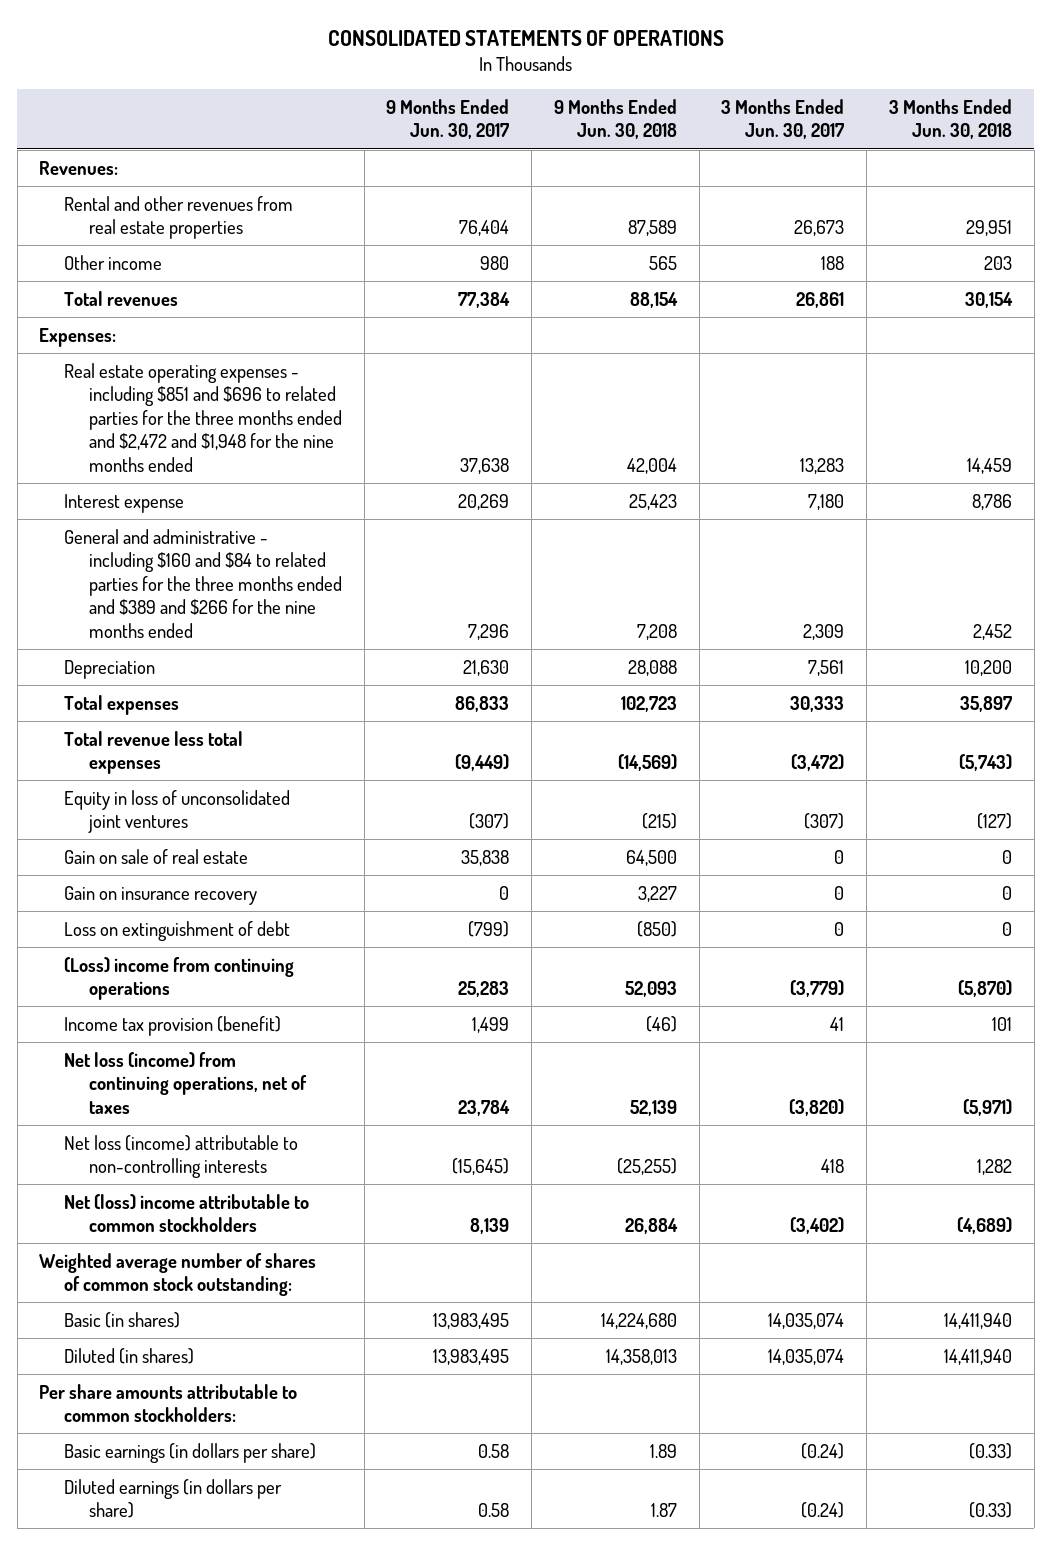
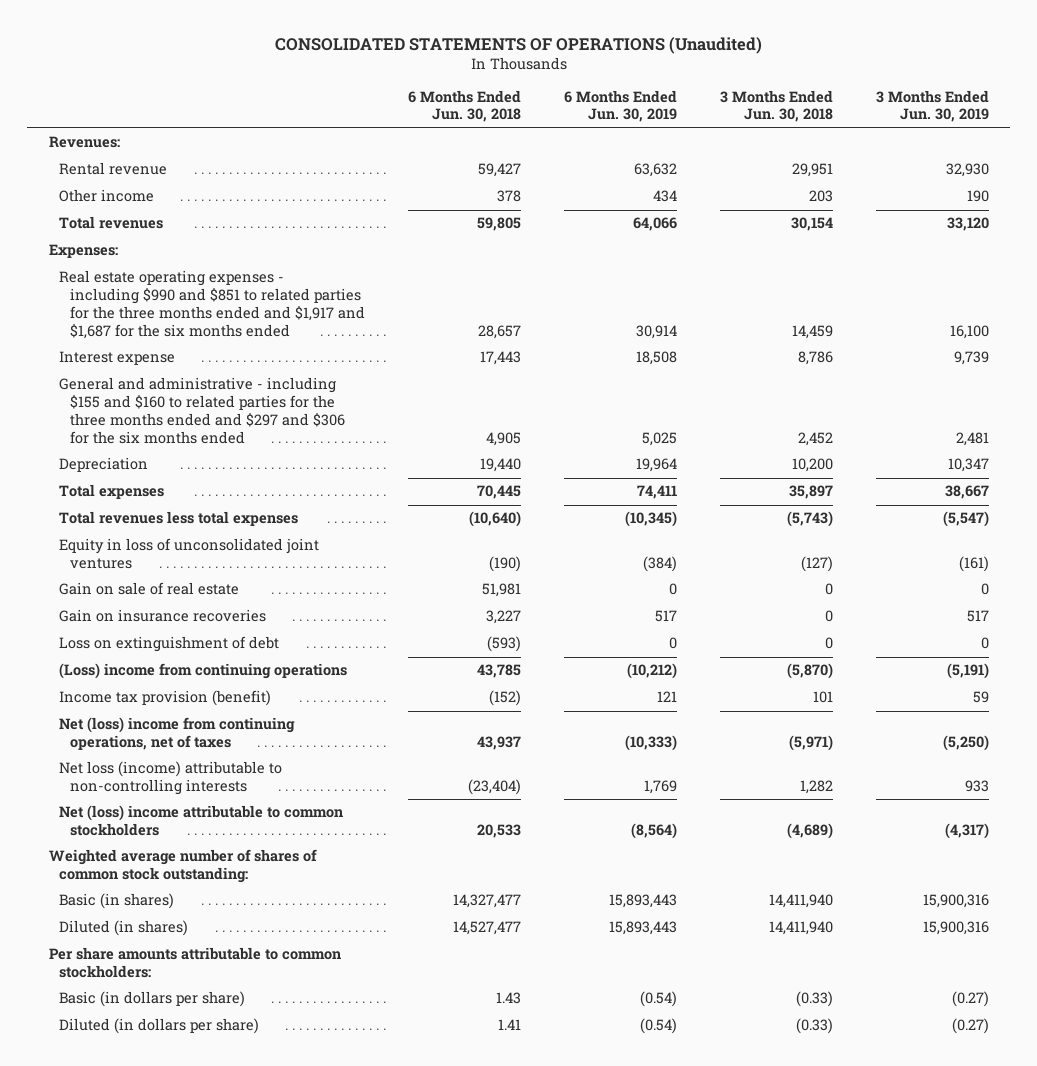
[327,29,724,46] CONSOLIDATED STATEMENTS OF OPERATIONS -> [274,36,762,54] CONSOLIDATED STATEMENTS OF OPERATIONS (Unaudited)
[386,98,510,140] 9 Months Ended Jun. 30, 2017 -> none
[553,98,677,140] 9 Months Ended Jun. 30, 2018 -> none
[721,98,845,140] 3 Months Ended Jun. 30, 2017 -> none
none -> [407,89,521,123] 6 Months Ended Jun. 30, 2018
none -> [563,89,677,123] 6 Months Ended Jun. 30, 2019
none -> [875,89,989,123] 3 Months Ended Jun. 30, 2019
[64,195,294,240] Rental and other revenues from real estate properties -> [59,162,168,176] Rental revenue
[64,362,342,472] Real estate operating expenses - including $851 and $696 to related parties for the three months ended and $2,472 and $1,948 for the nine months ended -> [59,270,365,339] Real estate operating expenses - including $990 and $851 to related parties for the three months ended and $1,917 and $1,687 for the six months ended
[64,528,342,638] General and administrative - including $160 and $84 to related parties for the three months ended and $389 and $266 for the nine months ended -> [59,377,345,444] General and administrative - including $155 and $160 to related parties for the three months ended and $297 and $306 for the six months ended
[64,730,244,775] Total revenue less total expenses -> [59,511,299,527] Total revenues less total expenses
[64,885,258,905] Gain on insurance recovery -> [59,609,267,623] Gain on insurance recoveries
[64,1051,307,1114] Net loss (income) from continuing operations, net of taxes -> [59,717,296,751] Net (loss) income from continuing operations, net of taxes
[64,1442,317,1463] Basic earnings (in dollars per share) -> [59,991,246,1008] Basic (in dollars per share)
[64,1478,283,1519] Diluted earnings (in dollars per share) -> [59,1018,260,1035] Diluted (in dollars per share)

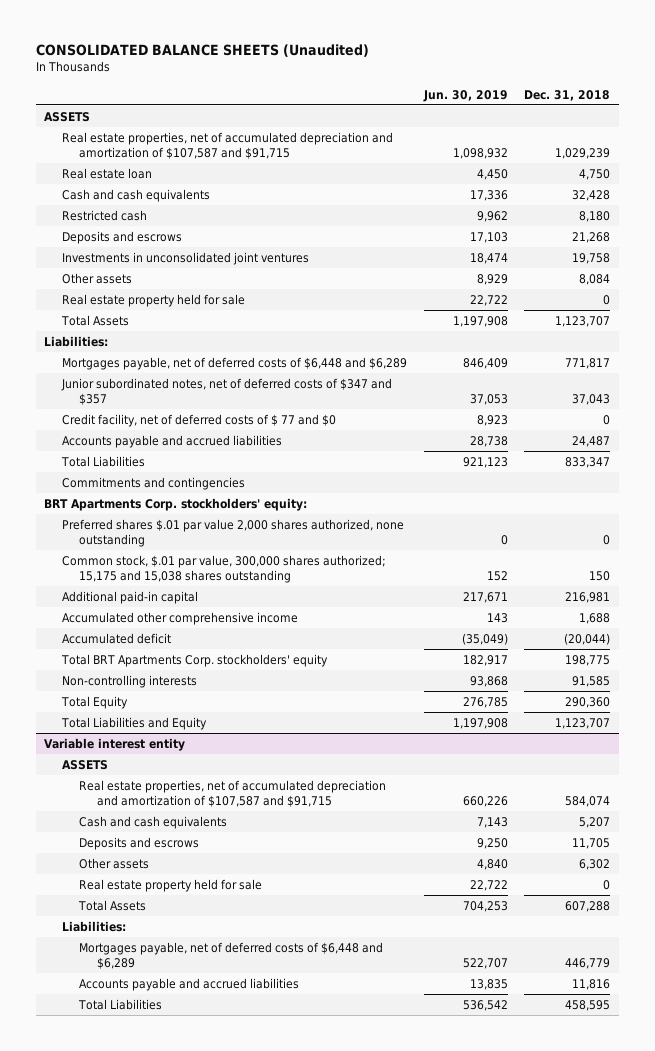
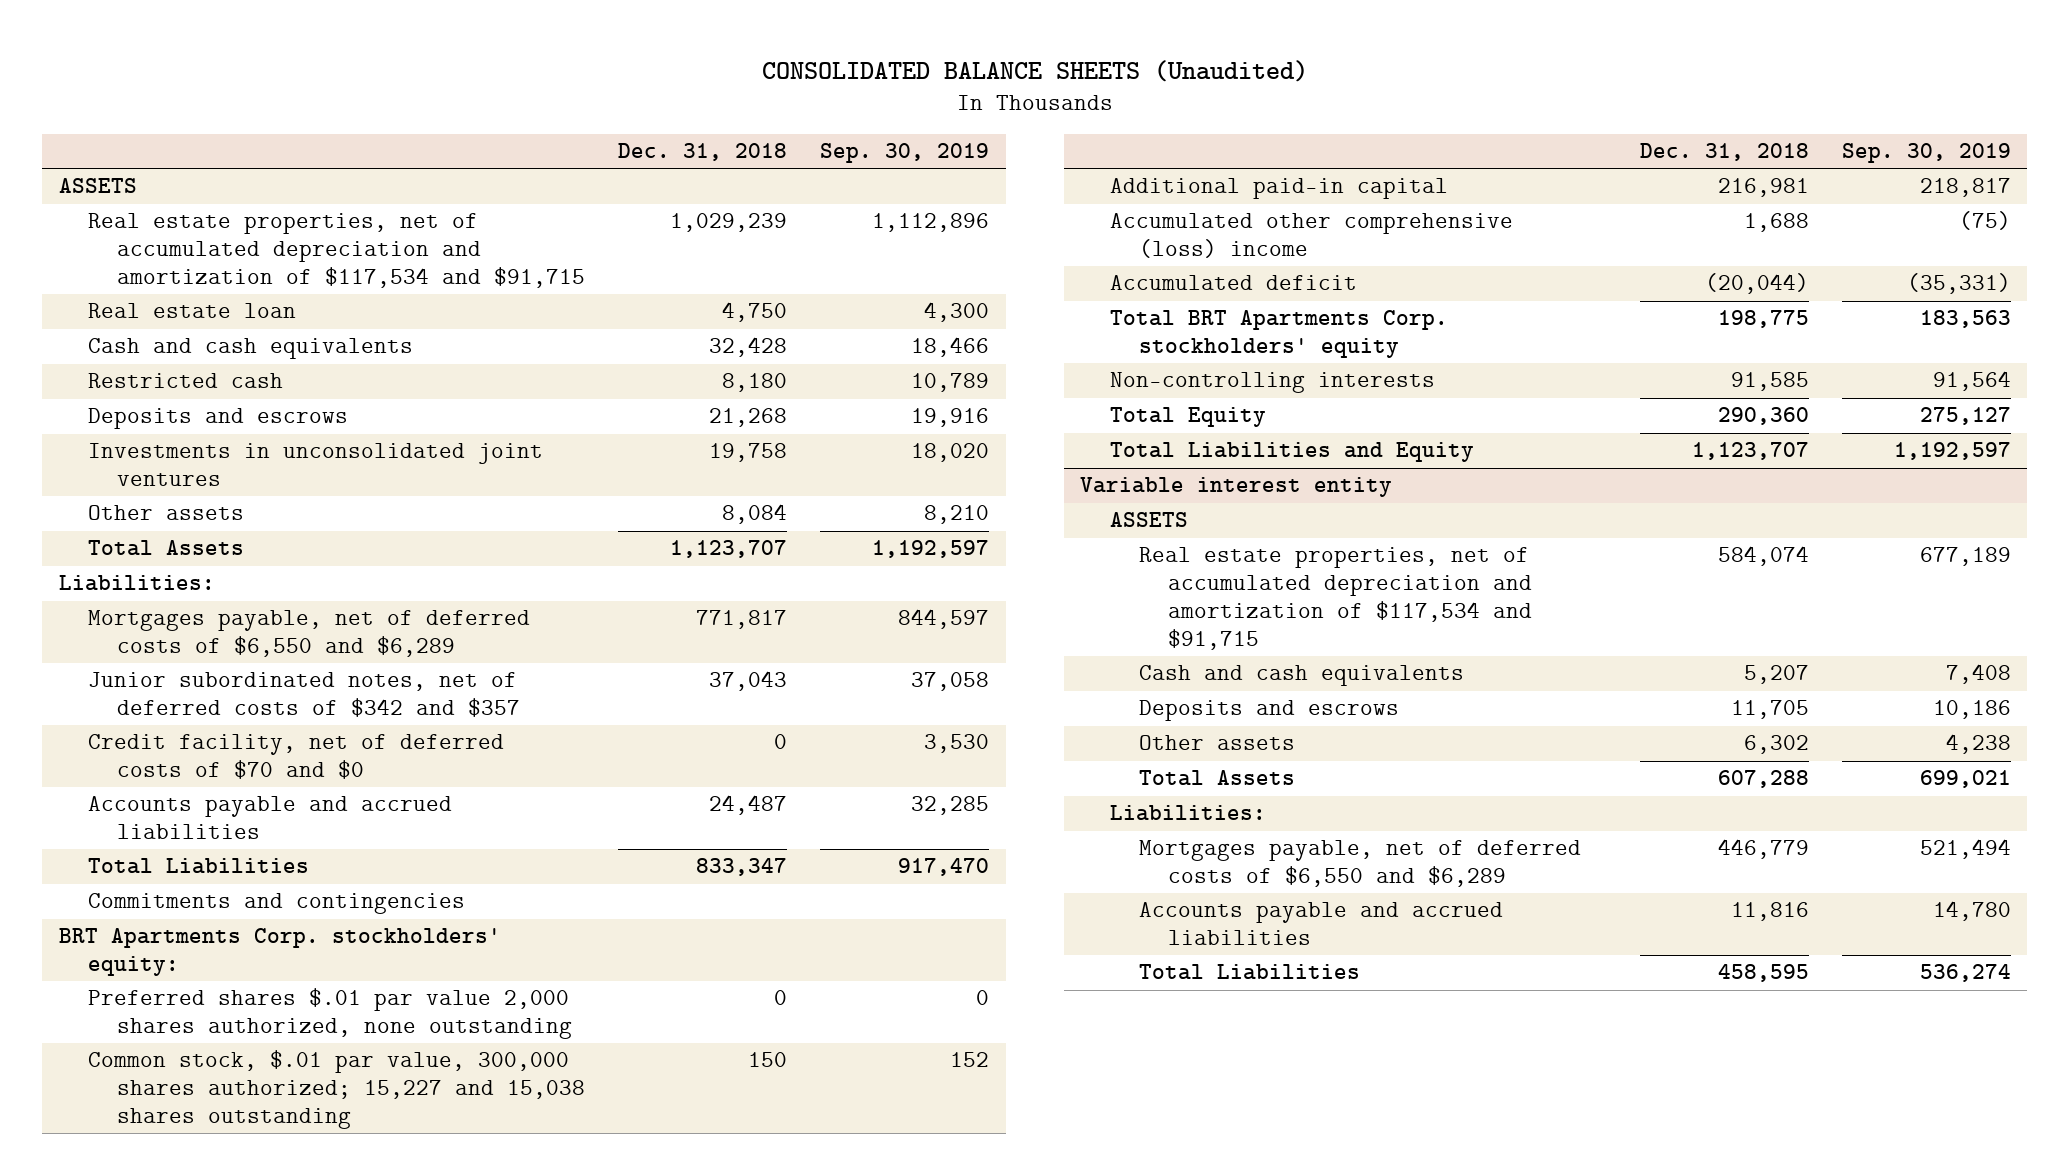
[422,89,508,102] Jun. 30, 2019 -> none
none -> [820,142,990,163] Sep. 30, 2019
[61,132,393,160] Real estate properties, net of accumulated depreciation and amortization of $107,587 and $91,715 -> [87,213,586,289] Real estate properties, net of accumulated depreciation and amortization of $117,534 and $91,715
[61,294,245,308] Real estate property held for sale -> none
[61,357,407,371] Mortgages payable, net of deferred costs of $6,448 and $6,289 -> [87,610,530,658] Mortgages payable, net of deferred costs of $6,550 and $6,289
[60,378,392,406] Junior subordinated notes, net of deferred costs of $347 and $357 -> [87,672,521,718] Junior subordinated notes, net of deferred costs of $342 and $357
[61,414,336,428] Credit facility, net of deferred costs of $ 77 and $0 -> [87,734,504,780] Credit facility, net of deferred costs of $70 and $0
[61,555,386,584] Common stock, $.01 par value, 300,000 shares authorized; 15,175 and 15,038 shares outstanding -> [87,1050,586,1130] Common stock, $.01 par value, 300,000 shares authorized; 15,227 and 15,038 shares outstanding
[61,612,298,626] Accumulated other comprehensive income -> [1109,213,1513,259] Accumulated other comprehensive (loss) income
[79,780,387,808] Real estate properties, net of accumulated depreciation and amortization of $107,587 and $91,715 -> [1138,547,1532,651] Real estate properties, net of accumulated depreciation and amortization of $117,534 and $91,715
[79,879,263,893] Real estate property held for sale -> none
[79,942,384,970] Mortgages payable, net of deferred costs of $6,448 and $6,289 -> [1138,840,1581,888] Mortgages payable, net of deferred costs of $6,550 and $6,289

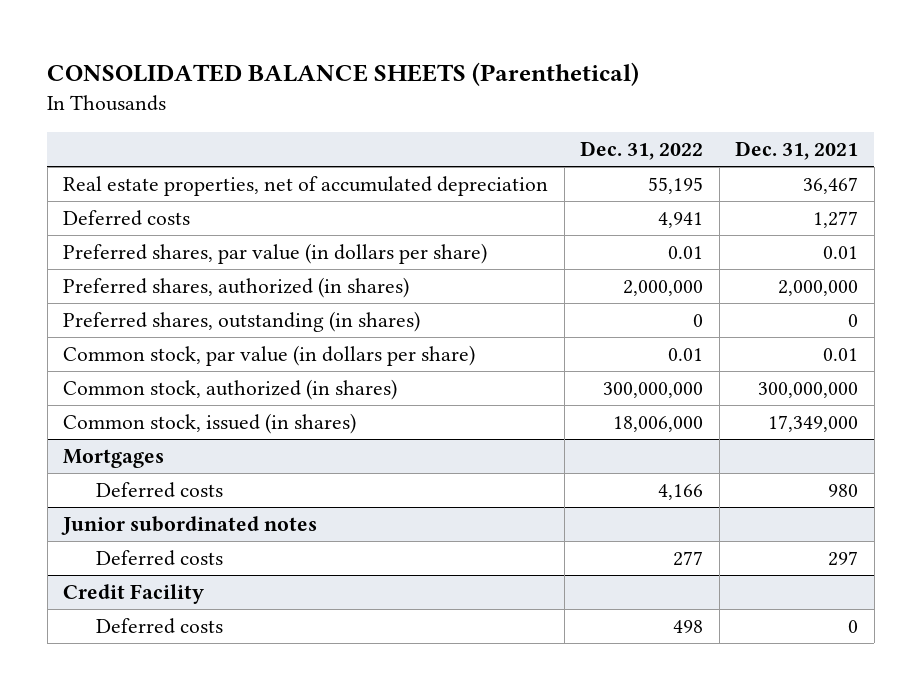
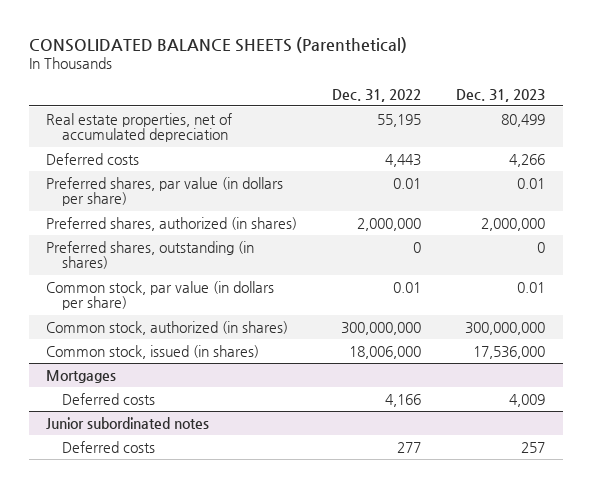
[735,141,859,161] Dec. 31, 2021 -> none
none -> [456,88,546,102] Dec. 31, 2023
[658,212,704,229] 4,941 -> [385,153,422,167] 4,443
[63,584,205,605] Credit Facility -> none
[96,618,224,635] Deferred costs -> none

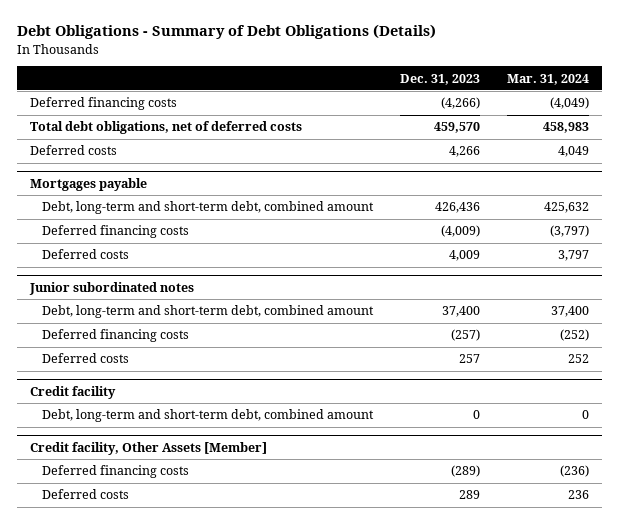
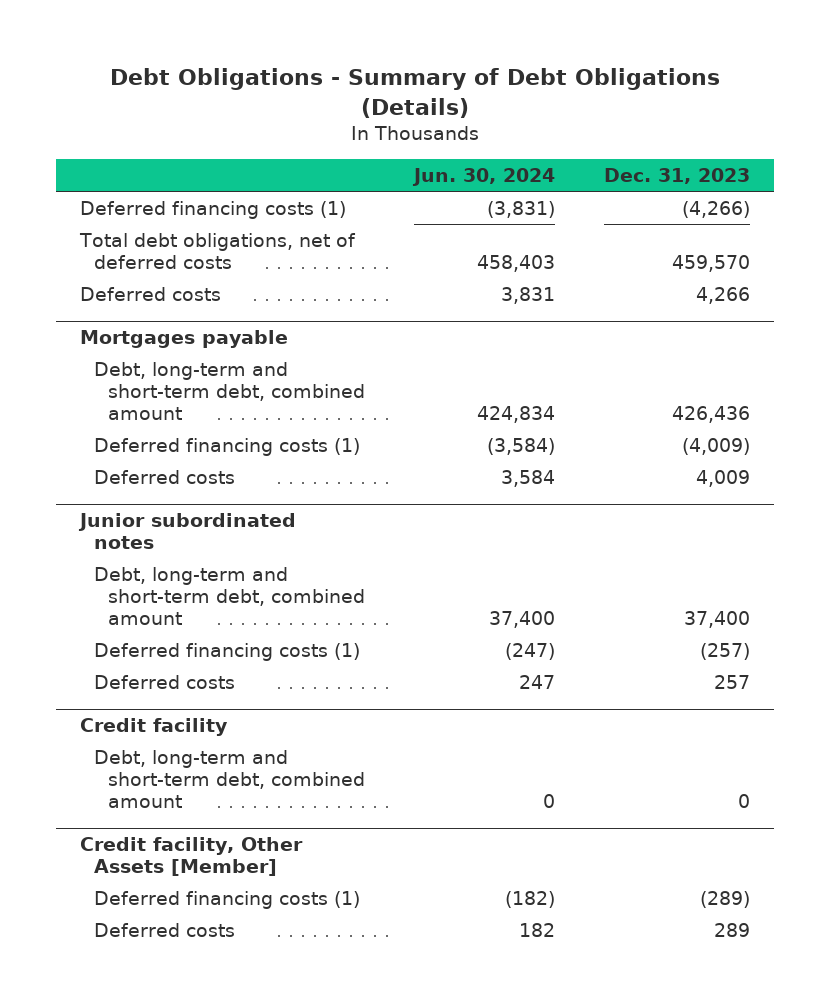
[506,73,589,85] Mar. 31, 2024 -> none
none -> [412,168,556,187] Jun. 30, 2024
[30,97,178,111] Deferred financing costs -> [79,200,346,219] Deferred financing costs (1)
[41,225,189,239] Deferred financing costs -> [94,437,361,456] Deferred financing costs (1)
[41,329,189,343] Deferred financing costs -> [94,642,361,661] Deferred financing costs (1)
[41,465,189,479] Deferred financing costs -> [94,890,361,909] Deferred financing costs (1)

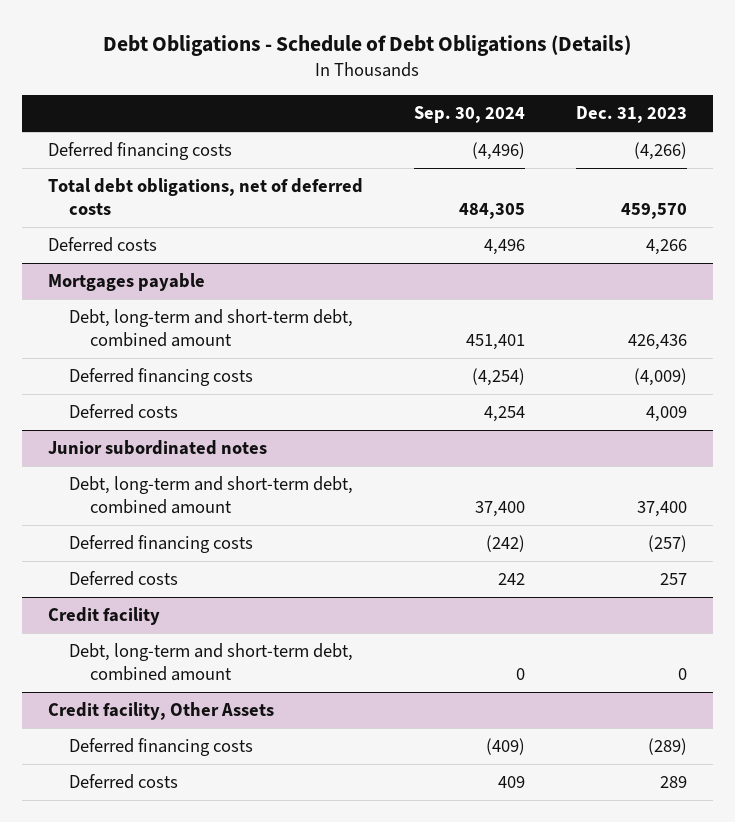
[109,68,720,118] Debt Obligations - Summary of Debt Obligations (Details) -> [103,35,632,57] Debt Obligations - Schedule of Debt Obligations (Details)
[412,168,556,187] Jun. 30, 2024 -> none
none -> [413,106,525,124] Sep. 30, 2024
[79,200,346,219] Deferred financing costs (1) -> [47,142,232,161] Deferred financing costs
[94,437,361,456] Deferred financing costs (1) -> [68,368,253,387] Deferred financing costs
[94,642,361,661] Deferred financing costs (1) -> [68,535,253,554] Deferred financing costs
[79,836,303,877] Credit facility, Other Assets [Member] -> [47,702,274,721] Credit facility, Other Assets
[94,890,361,909] Deferred financing costs (1) -> [68,738,253,757] Deferred financing costs

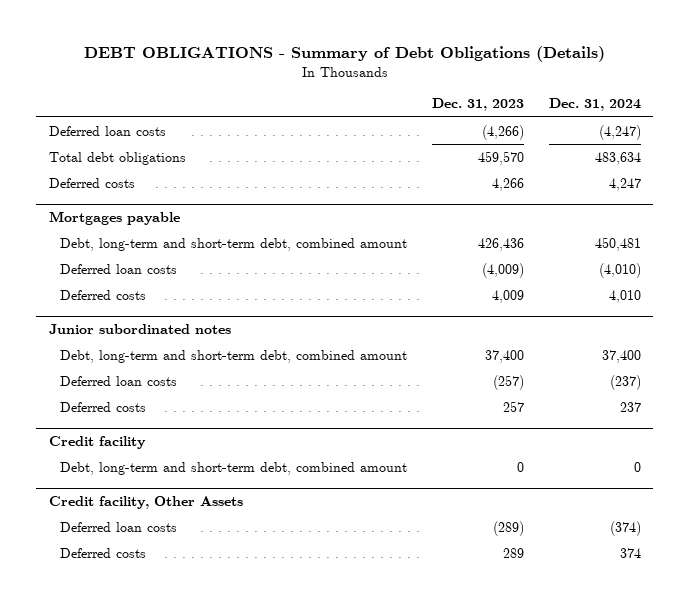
[103,35,632,57] Debt Obligations - Schedule of Debt Obligations (Details) -> [83,45,605,62] DEBT OBLIGATIONS - Summary of Debt Obligations (Details)
[413,106,525,124] Sep. 30, 2024 -> none
none -> [548,98,641,112] Dec. 31, 2024
[47,142,232,161] Deferred financing costs -> [48,125,166,136] Deferred loan costs
[47,178,363,216] Total debt obligations, net of deferred costs -> [48,151,186,165] Total debt obligations
[68,368,253,387] Deferred financing costs -> [60,263,178,274] Deferred loan costs
[68,535,253,554] Deferred financing costs -> [60,375,178,386] Deferred loan costs
[68,738,253,757] Deferred financing costs -> [60,521,178,532] Deferred loan costs

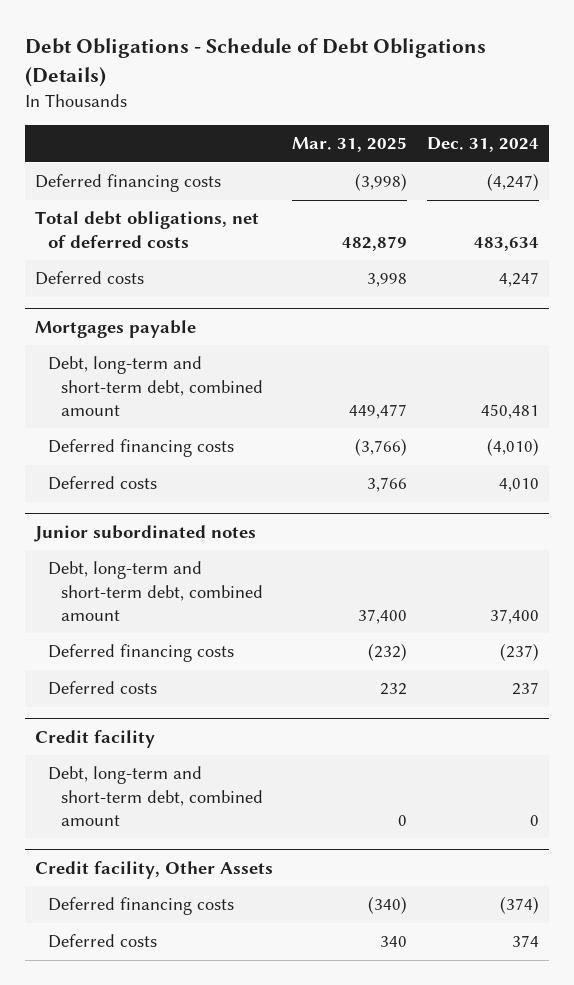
[83,45,605,62] DEBT OBLIGATIONS - Summary of Debt Obligations (Details) -> [24,38,486,87] Debt Obligations - Schedule of Debt Obligations (Details)
[432,98,525,112] Dec. 31, 2023 -> none
none -> [292,137,408,153] Mar. 31, 2025
[48,125,166,136] Deferred loan costs -> [34,174,221,193] Deferred financing costs
[48,151,186,165] Total debt obligations -> [34,211,259,248] Total debt obligations, net of deferred costs
[60,263,178,274] Deferred loan costs -> [47,439,234,458] Deferred financing costs
[60,375,178,386] Deferred loan costs -> [47,644,234,663] Deferred financing costs
[60,521,178,532] Deferred loan costs -> [47,897,234,916] Deferred financing costs

